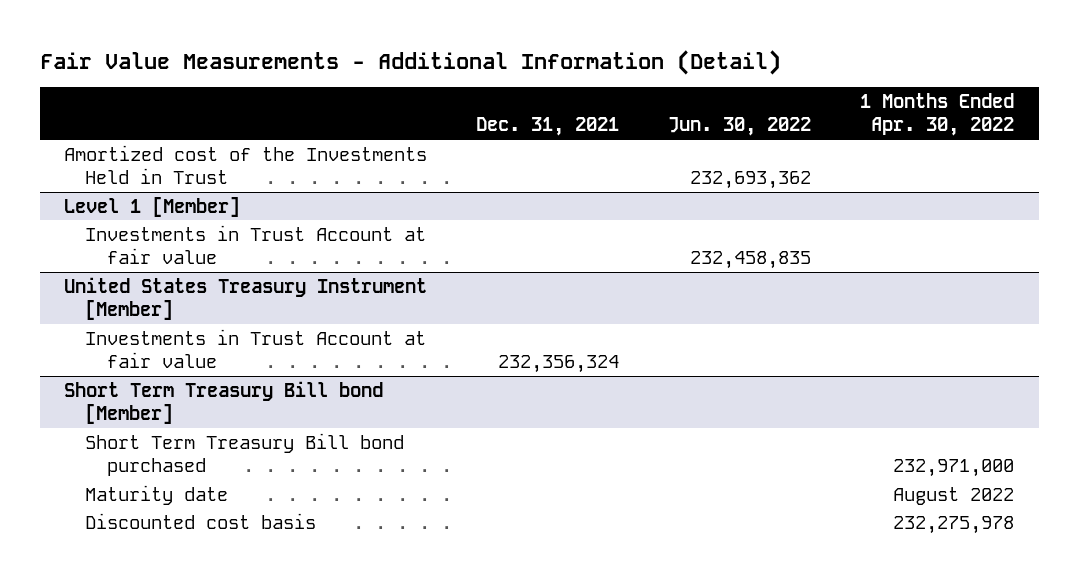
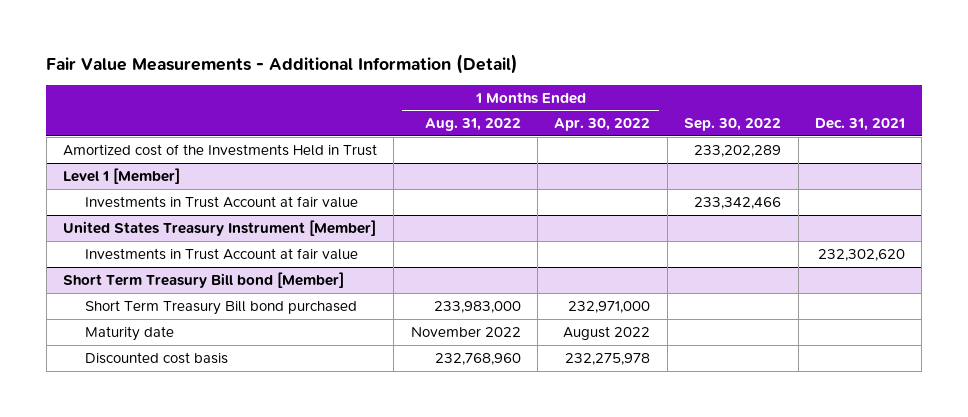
[668,117,812,137] Jun. 30, 2022 -> none
none -> [424,118,521,132] Aug. 31, 2022
none -> [684,118,782,132] Sep. 30, 2022
[498,355,620,374] 232,356,324 -> [817,248,905,261] 232,302,620

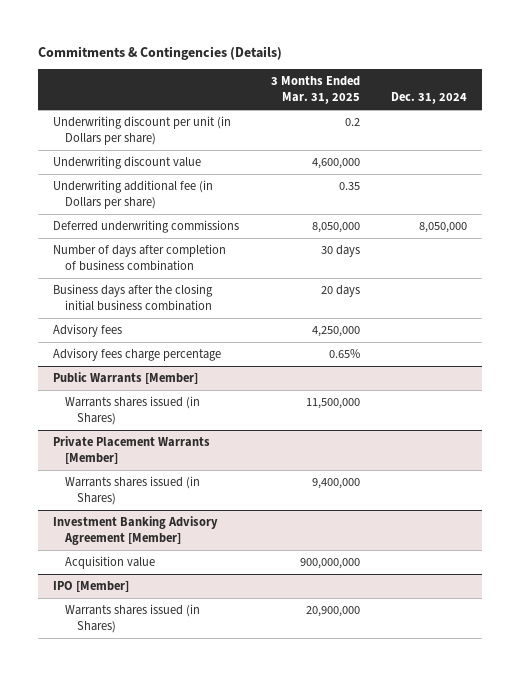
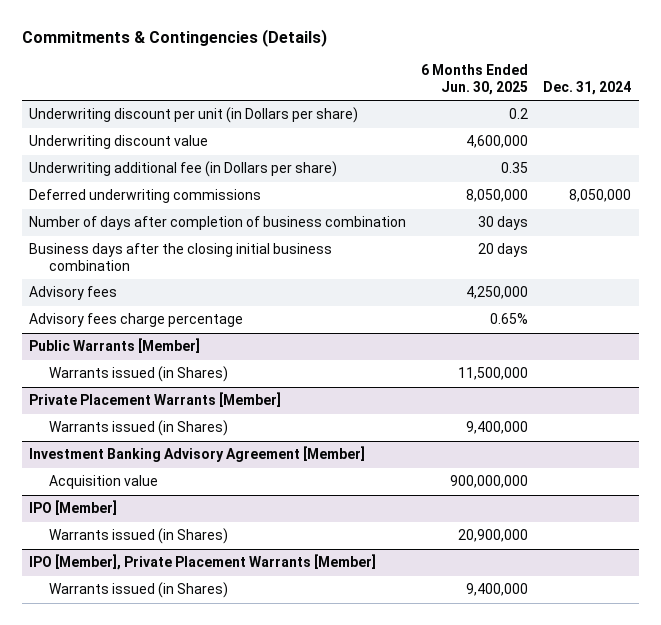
[270,76,360,105] 3 Months Ended Mar. 31, 2025 -> none
none -> [421,64,529,96] 6 Months Ended Jun. 30, 2025
[65,396,201,426] Warrants shares issued (in Shares) -> [48,366,228,383] Warrants issued (in Shares)
[65,476,201,506] Warrants shares issued (in Shares) -> [48,420,228,437] Warrants issued (in Shares)
[65,604,201,634] Warrants shares issued (in Shares) -> [48,528,228,545] Warrants issued (in Shares)
none -> [29,554,377,571] IPO [Member], Private Placement Warrants [Member]
none -> [48,582,228,599] Warrants issued (in Shares)

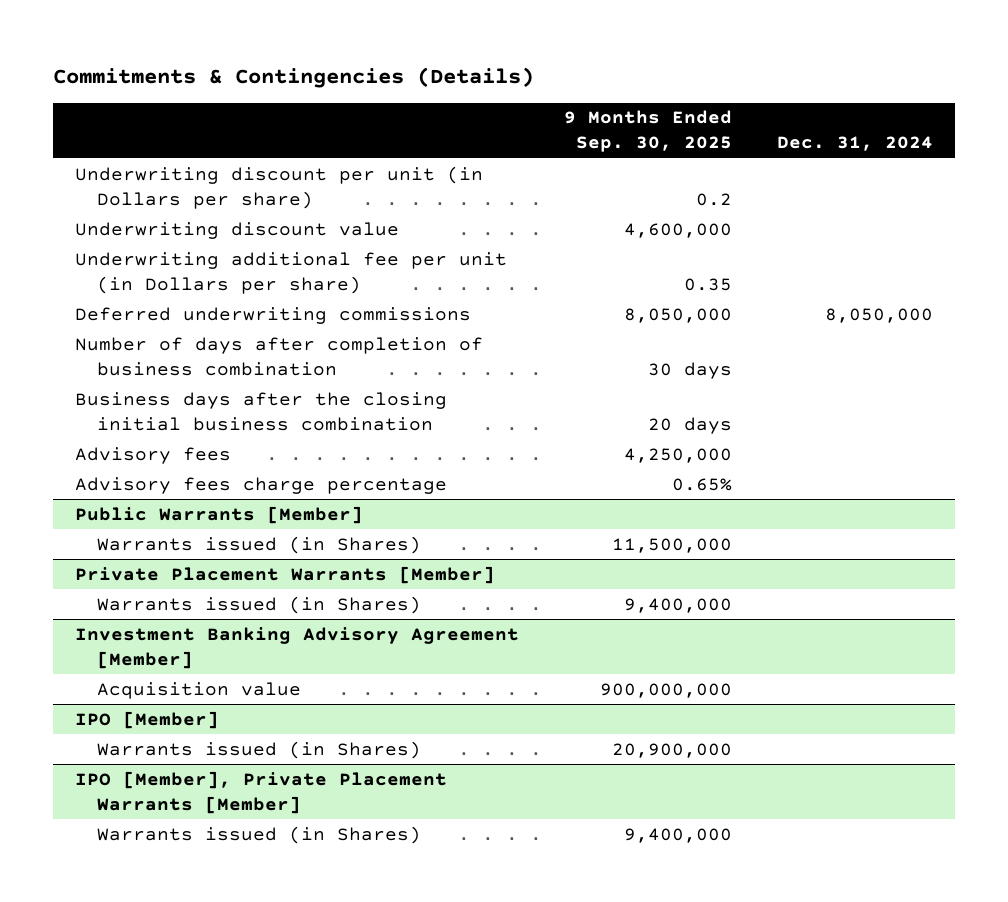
[421,64,529,96] 6 Months Ended Jun. 30, 2025 -> none
none -> [564,110,733,153] 9 Months Ended Sep. 30, 2025
[29,161,338,178] Underwriting additional fee (in Dollars per share) -> [75,251,508,294] Underwriting additional fee per unit (in Dollars per share)

